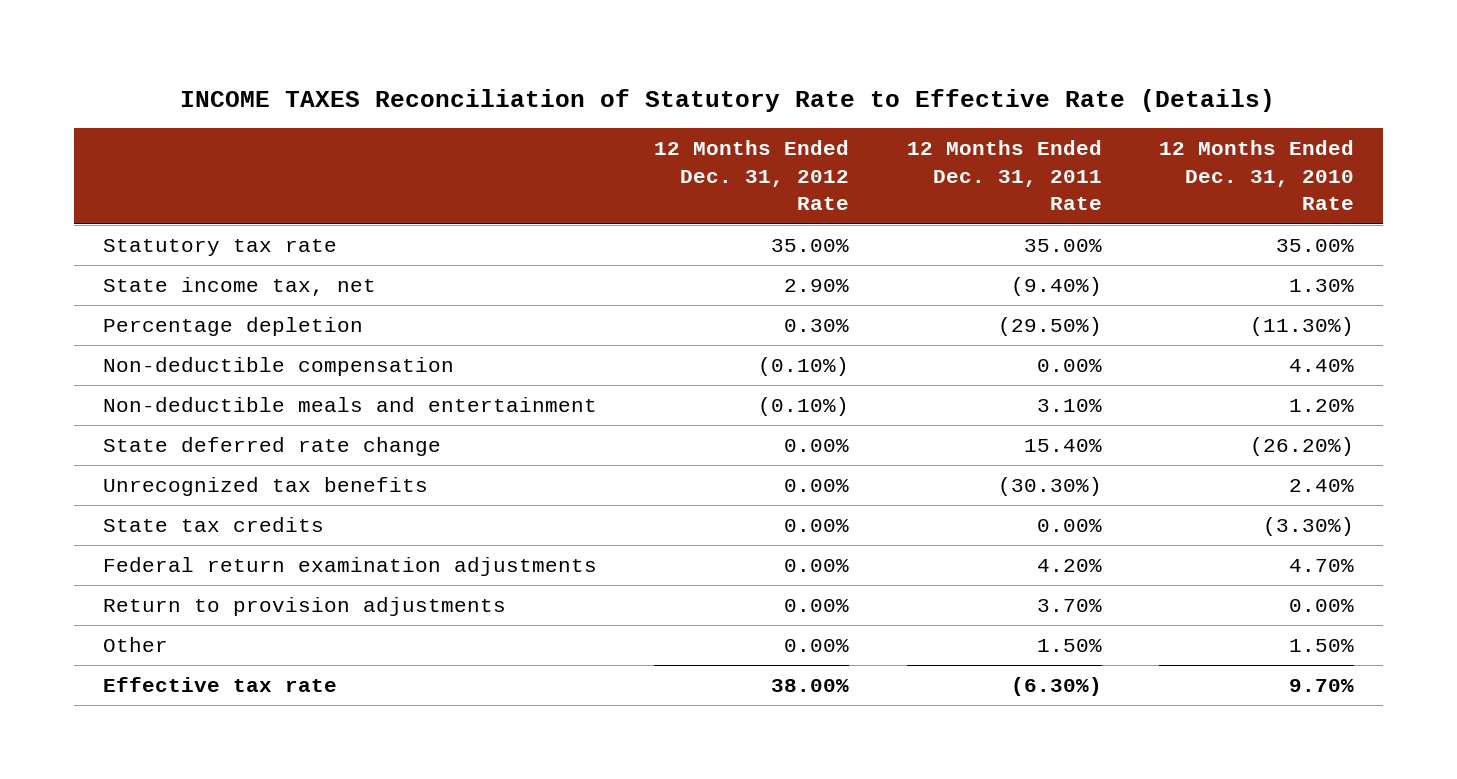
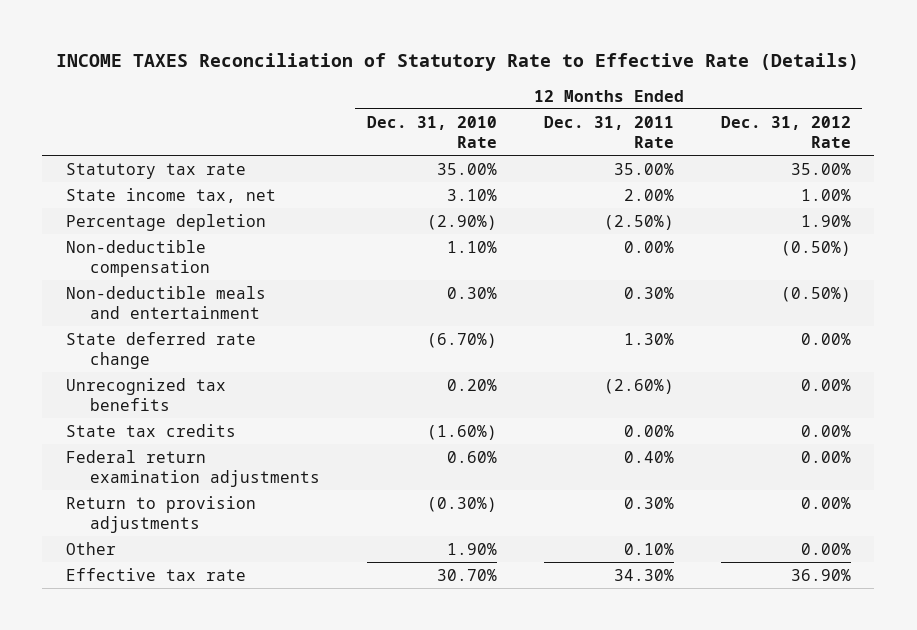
[784,279,850,293] 2.90% -> [800,188,851,201] 1.00%
[1010,277,1102,297] (9.40%) -> [623,188,674,201] 2.00%
[1289,279,1355,293] 1.30% -> [447,188,498,201] 3.10%
[784,319,850,333] 0.30% -> [800,214,851,227] 1.90%
[997,317,1102,337] (29.50%) -> [603,214,674,230] (2.50%)
[1250,317,1355,337] (11.30%) -> [427,214,498,230] (2.90%)
[758,357,850,377] (0.10%) -> [780,240,851,256] (0.50%)
[1289,359,1355,373] 4.40% -> [447,240,498,253] 1.10%
[758,397,850,417] (0.10%) -> [780,286,851,302] (0.50%)
[1036,399,1102,413] 3.10% -> [623,286,674,299] 0.30%
[1289,399,1355,413] 1.20% -> [447,286,498,299] 0.30%
[1023,439,1102,453] 15.40% -> [623,332,674,345] 1.30%
[1250,437,1355,457] (26.20%) -> [427,332,498,348] (6.70%)
[997,477,1102,497] (30.30%) -> [603,378,674,394] (2.60%)
[1289,479,1355,493] 2.40% -> [447,378,498,391] 0.20%
[1263,517,1355,537] (3.30%) -> [427,424,498,440] (1.60%)
[1036,559,1102,573] 4.20% -> [623,450,674,463] 0.40%
[1289,559,1355,573] 4.70% -> [447,450,498,463] 0.60%
[1036,599,1102,613] 3.70% -> [623,496,674,509] 0.30%
[1289,599,1355,613] 0.00% -> [427,496,498,512] (0.30%)
[1036,639,1102,653] 1.50% -> [623,542,674,555] 0.10%
[1289,639,1355,653] 1.50% -> [447,542,498,555] 1.90%
[771,679,850,693] 38.00% -> [790,568,851,581] 36.90%
[1010,677,1102,697] (6.30%) -> [613,568,674,581] 34.30%
[1289,679,1355,693] 9.70% -> [437,568,498,581] 30.70%

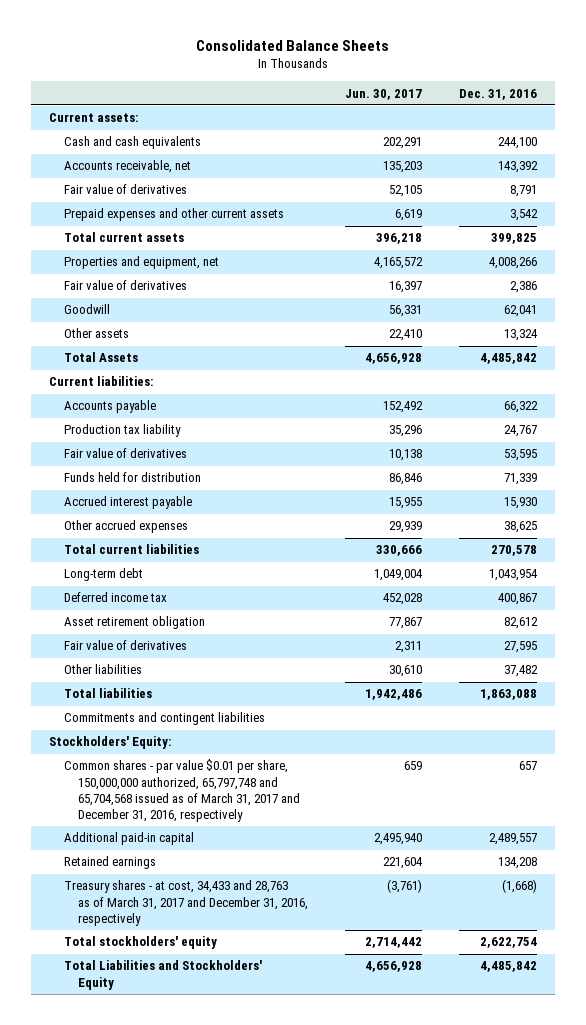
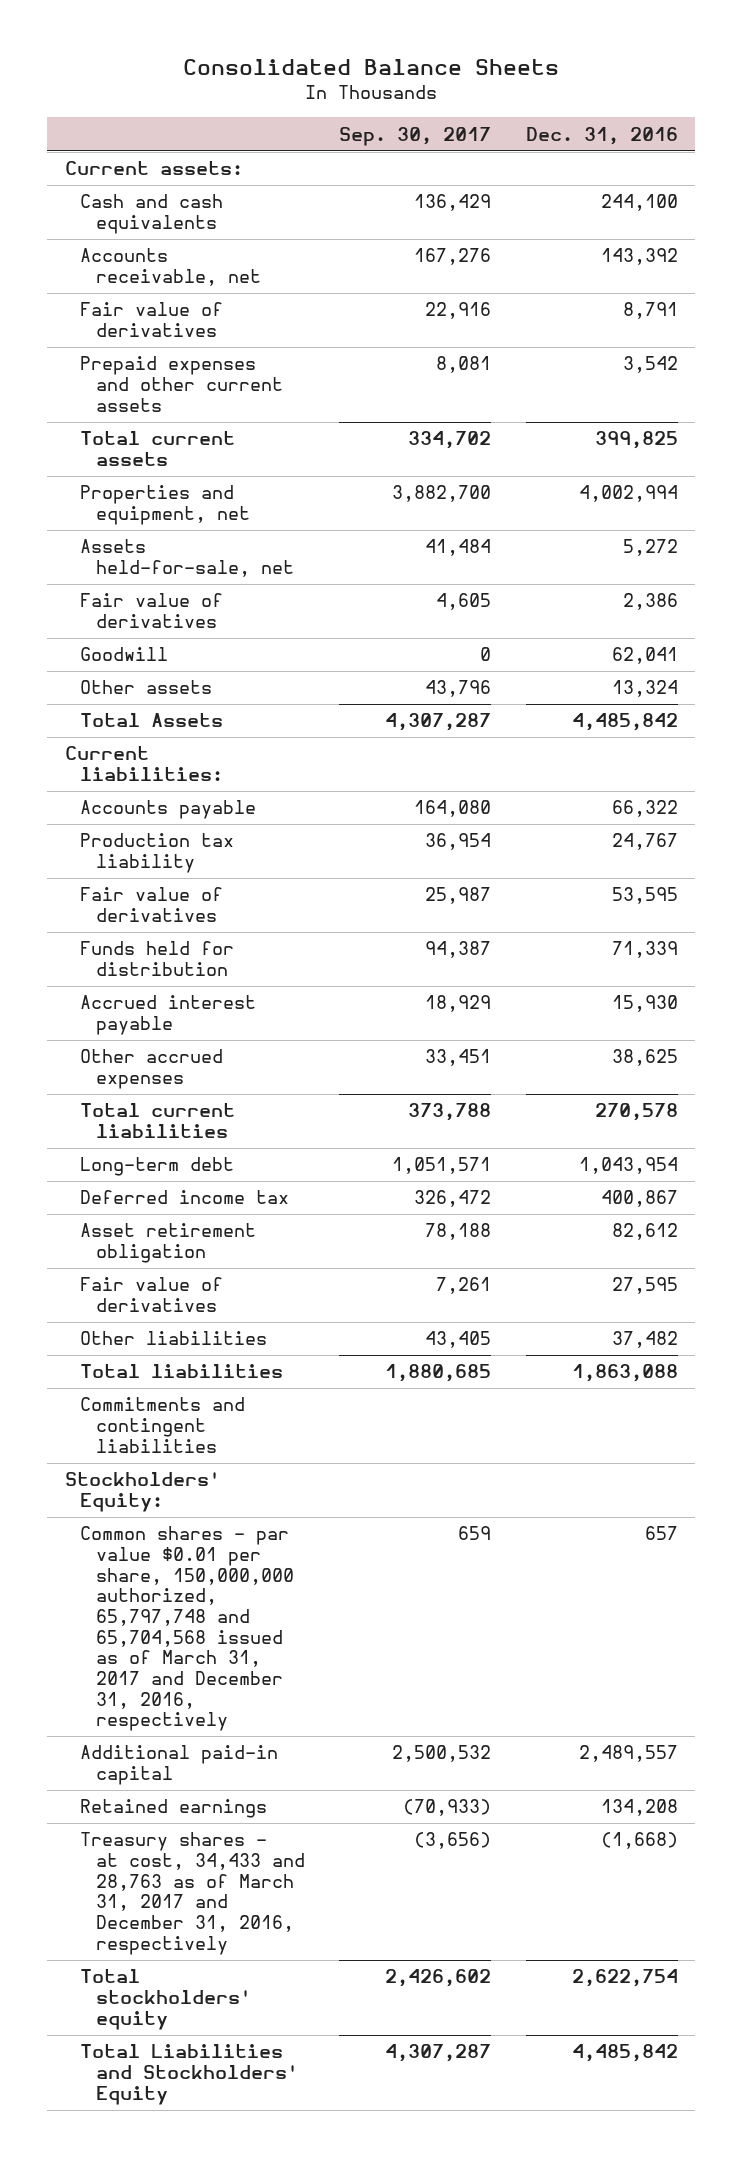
[344,88,422,100] Jun. 30, 2017 -> none
none -> [339,126,492,146] Sep. 30, 2017
[488,257,537,270] 4,008,266 -> [578,485,678,503] 4,002,994
none -> [80,539,294,578] Assets held-for-sale, net

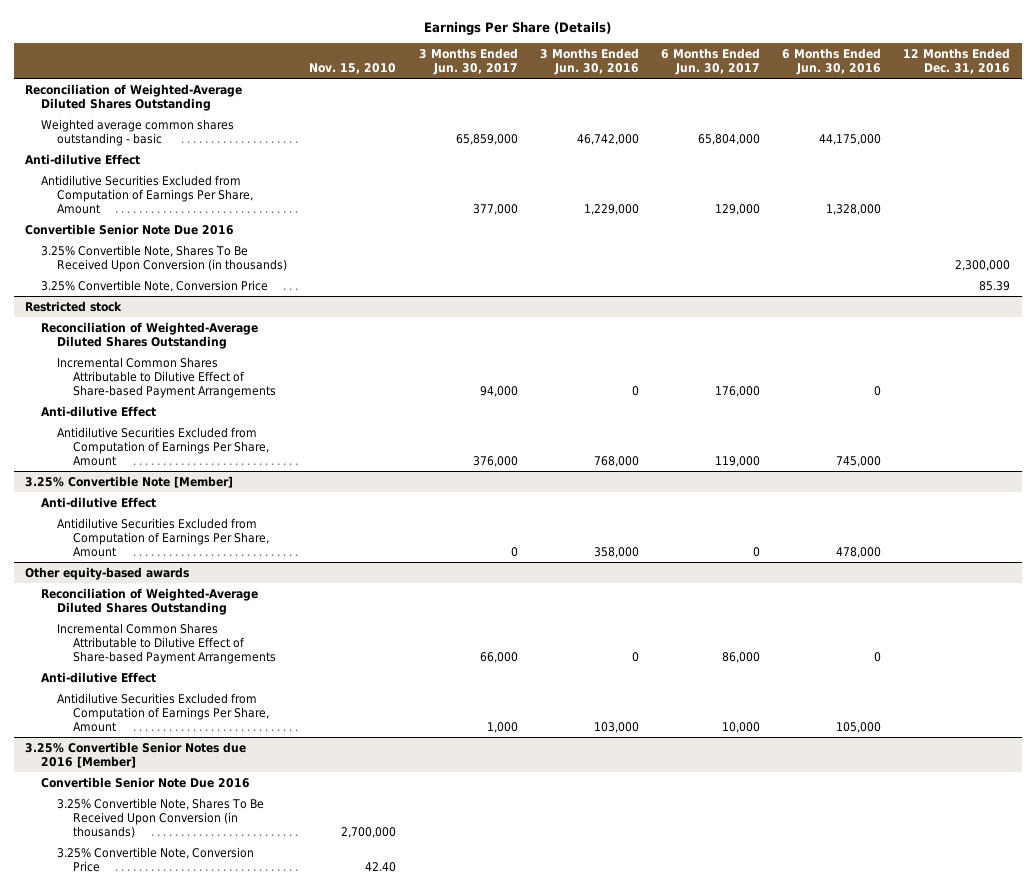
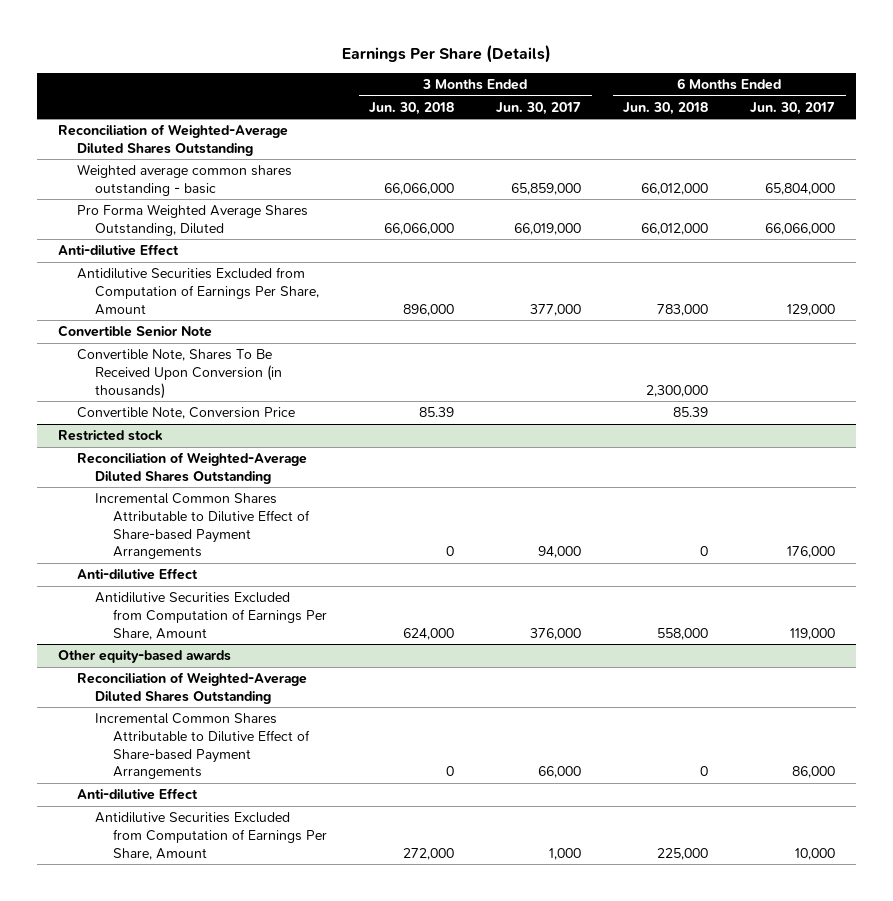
[309,63,397,75] Nov. 15, 2010 -> none
[539,47,639,76] 3 Months Ended Jun. 30, 2016 -> none
[782,47,882,76] 6 Months Ended Jun. 30, 2016 -> none
[903,47,1011,75] 12 Months Ended Dec. 31, 2016 -> none
none -> [369,101,455,115] Jun. 30, 2018
none -> [623,101,709,115] Jun. 30, 2018
none -> [76,204,308,236] Pro Forma Weighted Average Shares Outstanding, Diluted
[25,223,235,235] Convertible Senior Note Due 2016 -> [58,325,213,338] Convertible Senior Note
[41,244,288,272] 3.25% Convertible Note, Shares To Be Received Upon Conversion (in thousands) -> [76,349,282,399] Convertible Note, Shares To Be Received Upon Conversion (in thousands)
[41,279,269,292] 3.25% Convertible Note, Conversion Price -> [76,407,295,420] Convertible Note, Conversion Price
[25,475,234,488] 3.25% Convertible Note [Member] -> none
[41,496,157,508] Anti-dilutive Effect -> none
[57,517,270,558] Antidilutive Securities Excluded from Computation of Earnings Per Share, Amount -> none
[25,741,247,768] 3.25% Convertible Senior Notes due 2016 [Member] -> none
[41,776,251,788] Convertible Senior Note Due 2016 -> none
[57,797,265,839] 3.25% Convertible Note, Shares To Be Received Upon Conversion (in thousands) -> none
[57,846,255,872] 3.25% Convertible Note, Conversion Price -> none

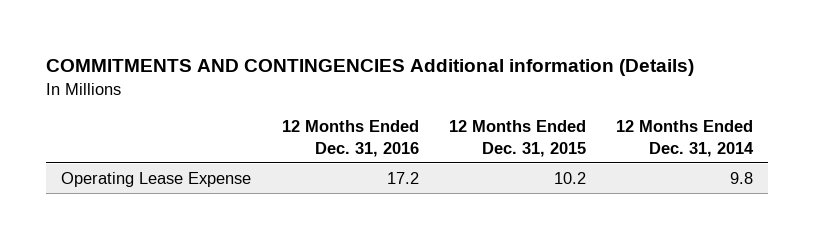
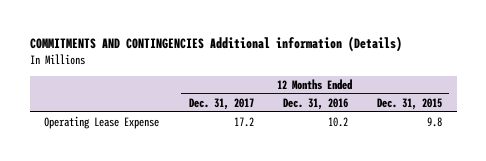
[615,120,754,157] 12 Months Ended Dec. 31, 2014 -> none
none -> [188,97,254,110] Dec. 31, 2017
[386,172,419,185] 17.2 -> [327,117,348,128] 10.2
[553,172,586,185] 10.2 -> [427,117,443,128] 9.8

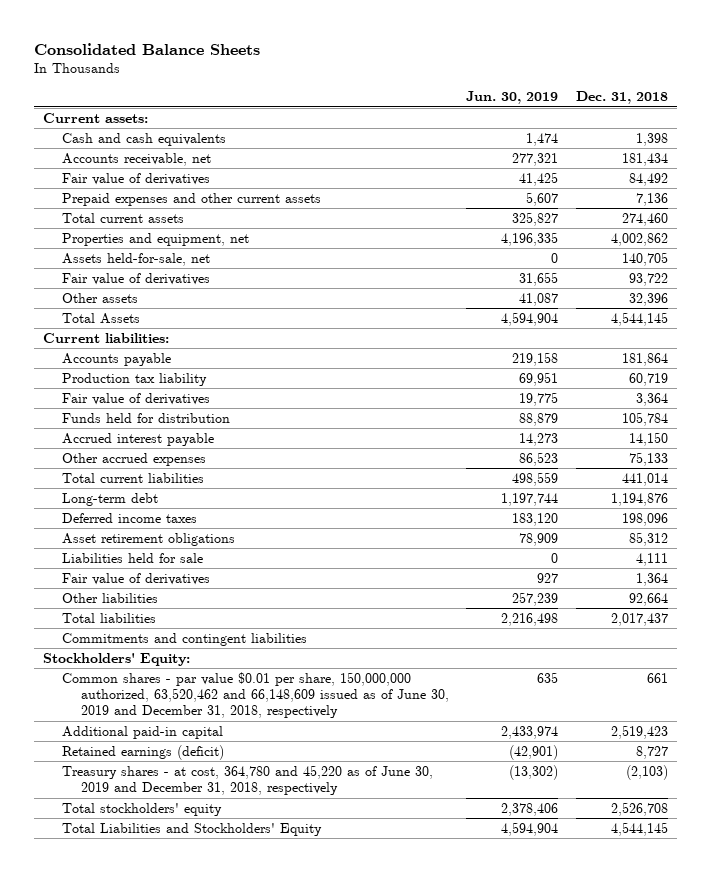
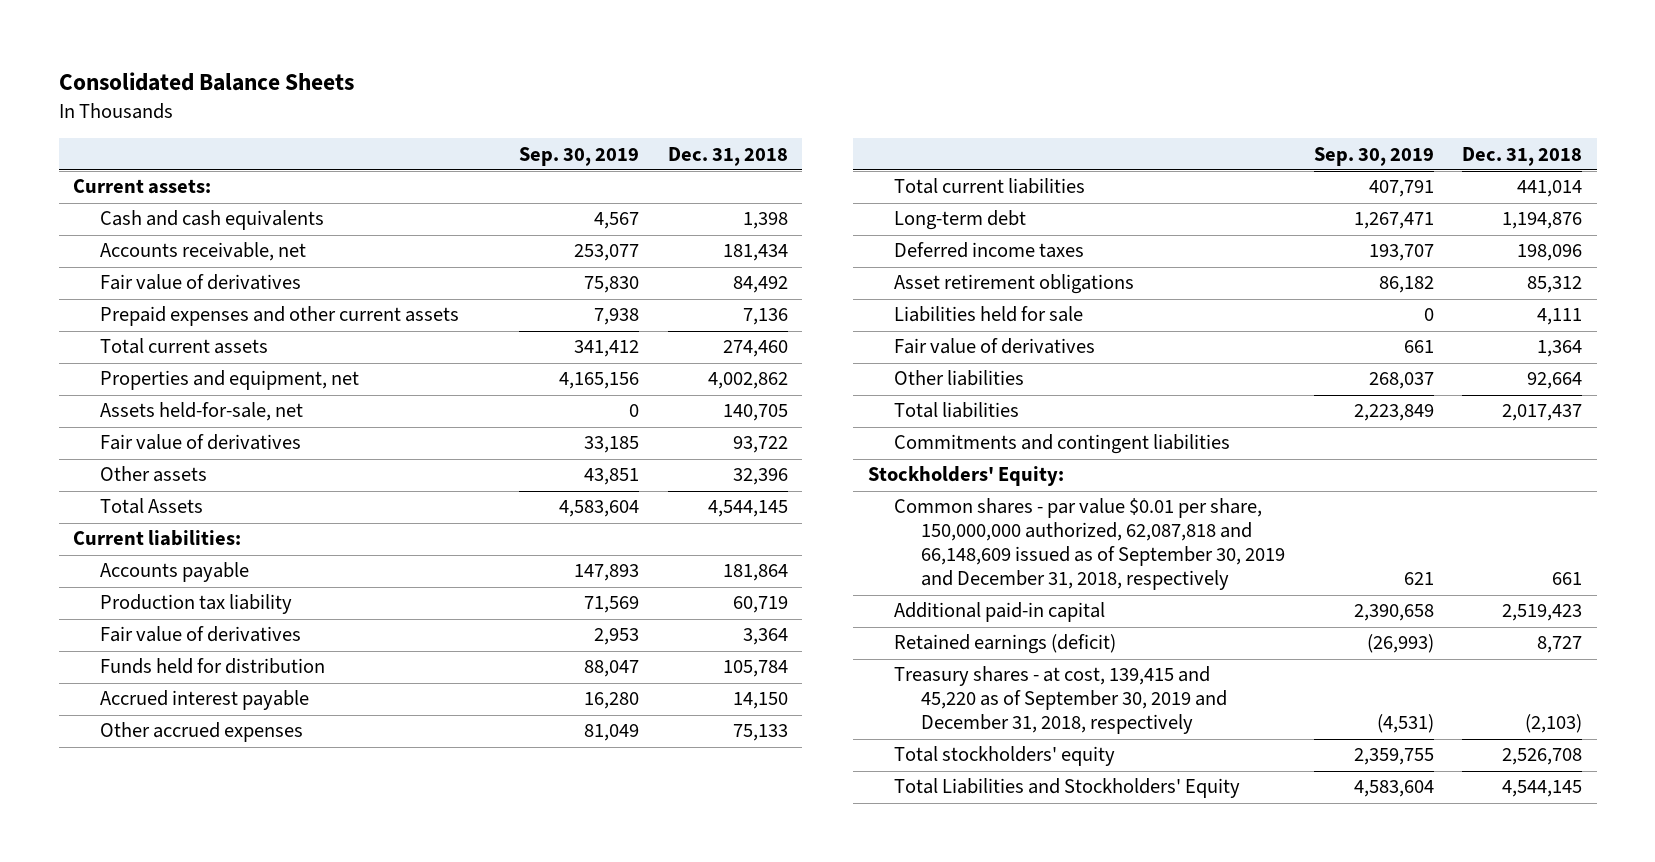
[466,90,559,104] Jun. 30, 2019 -> none
none -> [519,146,640,166] Sep. 30, 2019
[61,671,449,719] Common shares - par value $0.01 per share, 150,000,000 authorized, 63,520,462 and 66,148,609 issued as of June 30, 2019 and December 31, 2018, respectively -> [894,498,1286,591] Common shares - par value $0.01 per share, 150,000,000 authorized, 62,087,818 and 66,148,609 issued as of September 30, 2019 and December 31, 2018, respectively
[61,764,433,796] Treasury shares - at cost, 364,780 and 45,220 as of June 30, 2019 and December 31, 2018, respectively -> [894,666,1228,735] Treasury shares - at cost, 139,415 and 45,220 as of September 30, 2019 and December 31, 2018, respectively

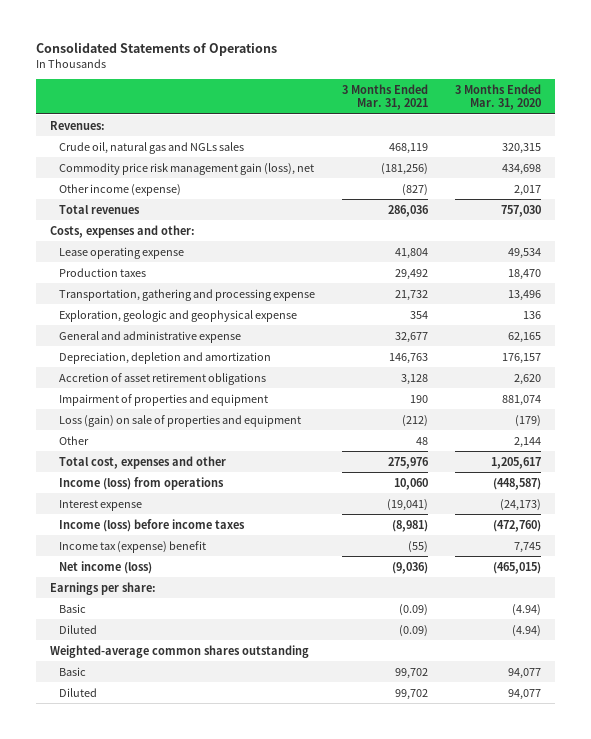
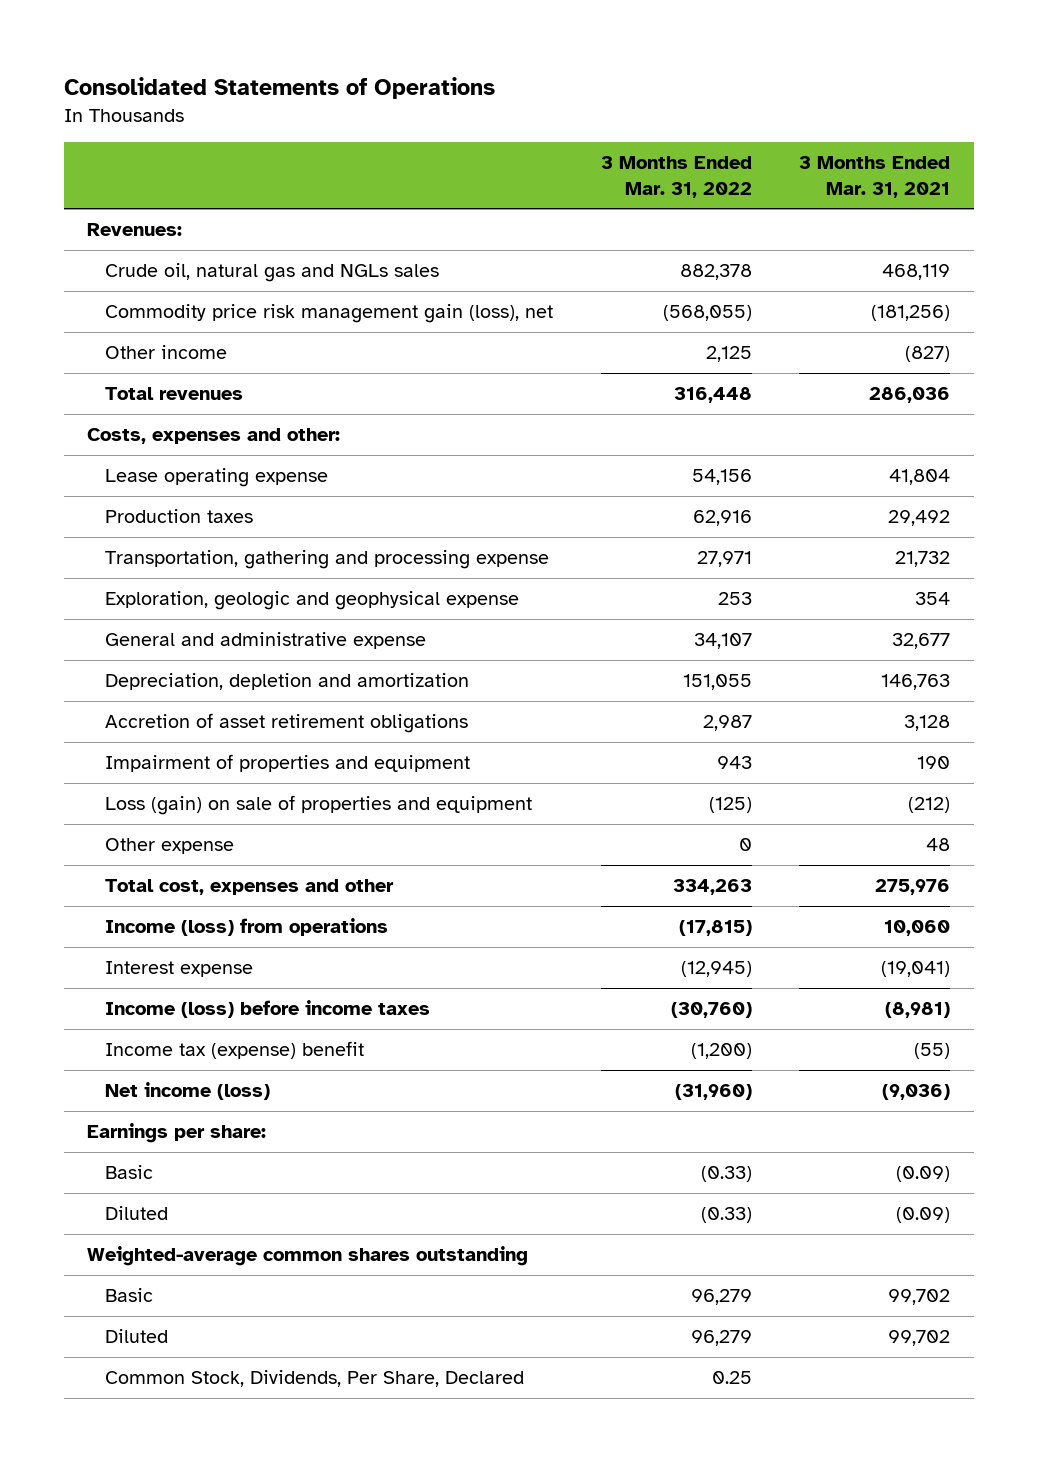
[455,83,542,110] 3 Months Ended Mar. 31, 2020 -> none
none -> [600,156,752,198] 3 Months Ended Mar. 31, 2022
[58,183,181,196] Other income (expense) -> [105,345,228,360] Other income
[58,435,89,445] Other -> [105,838,235,855] Other expense
none -> [105,1370,525,1388] Common Stock, Dividends, Per Share, Declared

